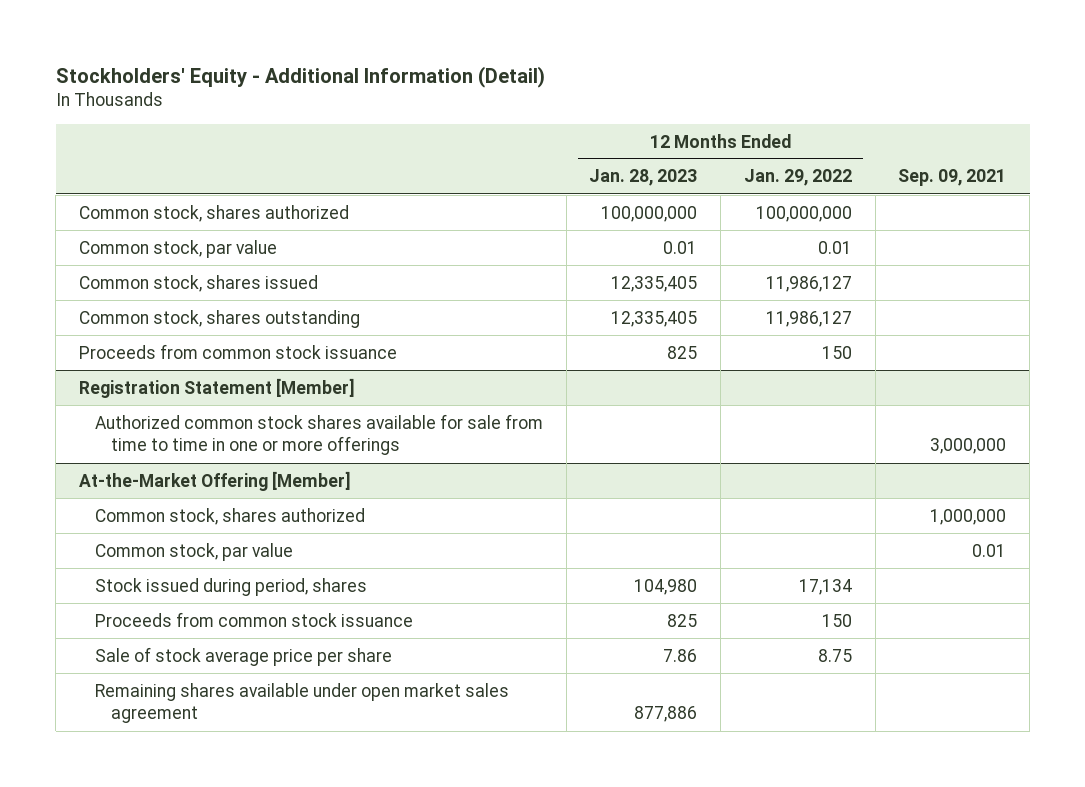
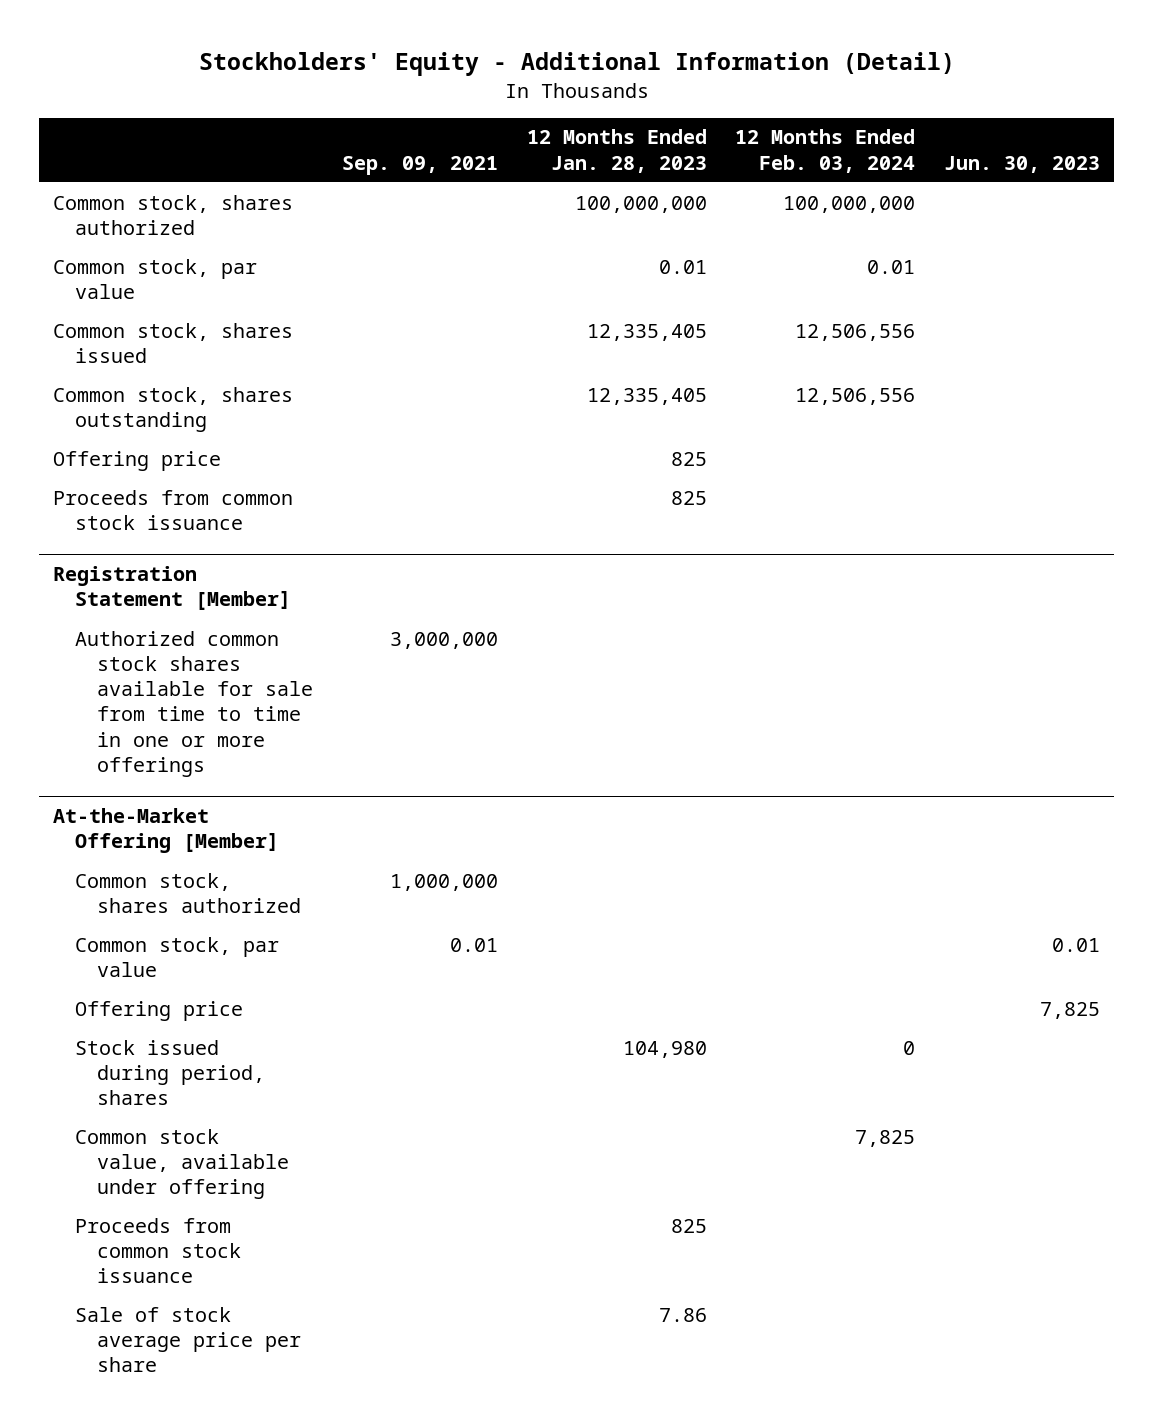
[743,169,852,187] Jan. 29, 2022 -> none
none -> [735,129,916,173] 12 Months Ended Feb. 03, 2024
none -> [944,155,1101,173] Jun. 30, 2023
none -> [53,450,222,471] Offering price
none -> [75,1000,244,1021] Offering price
none -> [75,1128,290,1200] Common stock value, available under offering
[94,682,509,724] Remaining shares available under open market sales agreement -> none

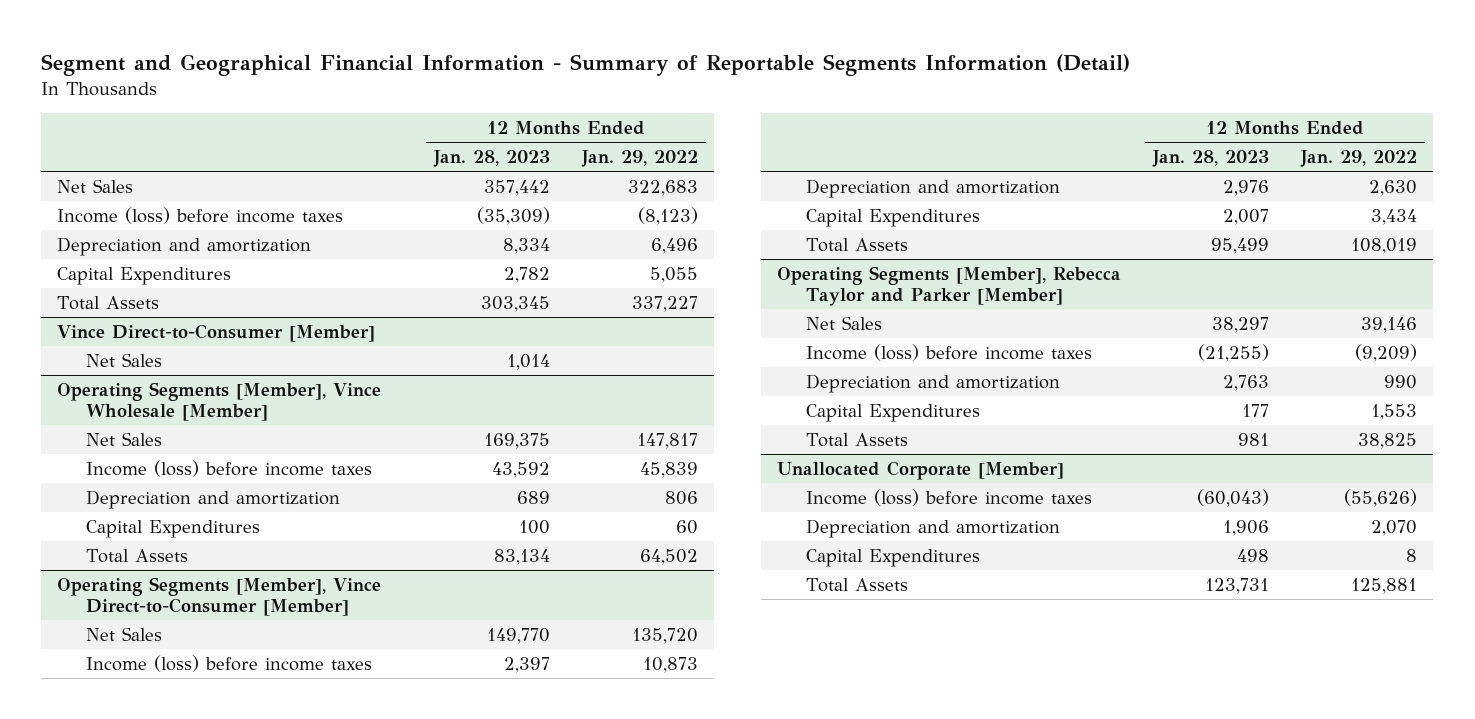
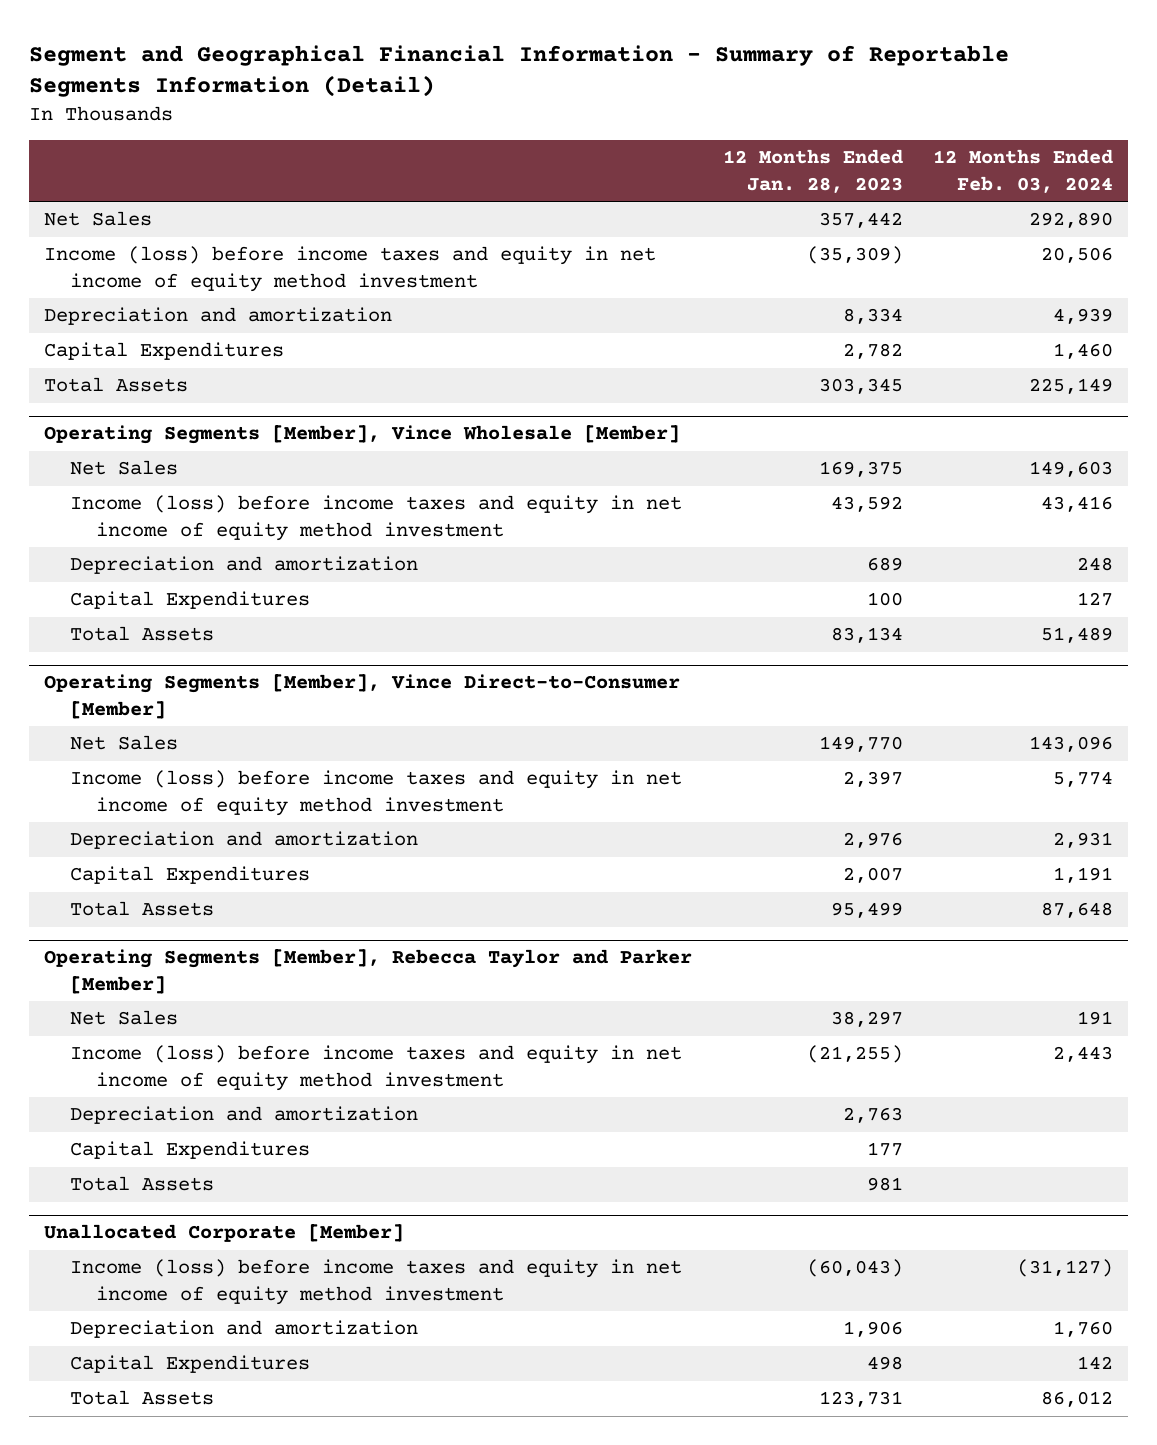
[581,150,699,168] Jan. 29, 2022 -> none
none -> [933,149,1114,193] 12 Months Ended Feb. 03, 2024
[57,206,344,224] Income (loss) before income taxes -> [44,246,657,292] Income (loss) before income taxes and equity in net income of equity method investment
[57,323,376,342] Vince Direct-to-Consumer [Member] -> none
[86,352,163,367] Net Sales -> none
[86,459,373,477] Income (loss) before income taxes -> [70,495,683,541] Income (loss) before income taxes and equity in net income of equity method investment
[86,654,373,672] Income (loss) before income taxes -> [70,770,683,816] Income (loss) before income taxes and equity in net income of equity method investment
[805,343,1092,361] Income (loss) before income taxes -> [70,1045,683,1091] Income (loss) before income taxes and equity in net income of equity method investment
[805,488,1092,506] Income (loss) before income taxes -> [70,1259,683,1305] Income (loss) before income taxes and equity in net income of equity method investment

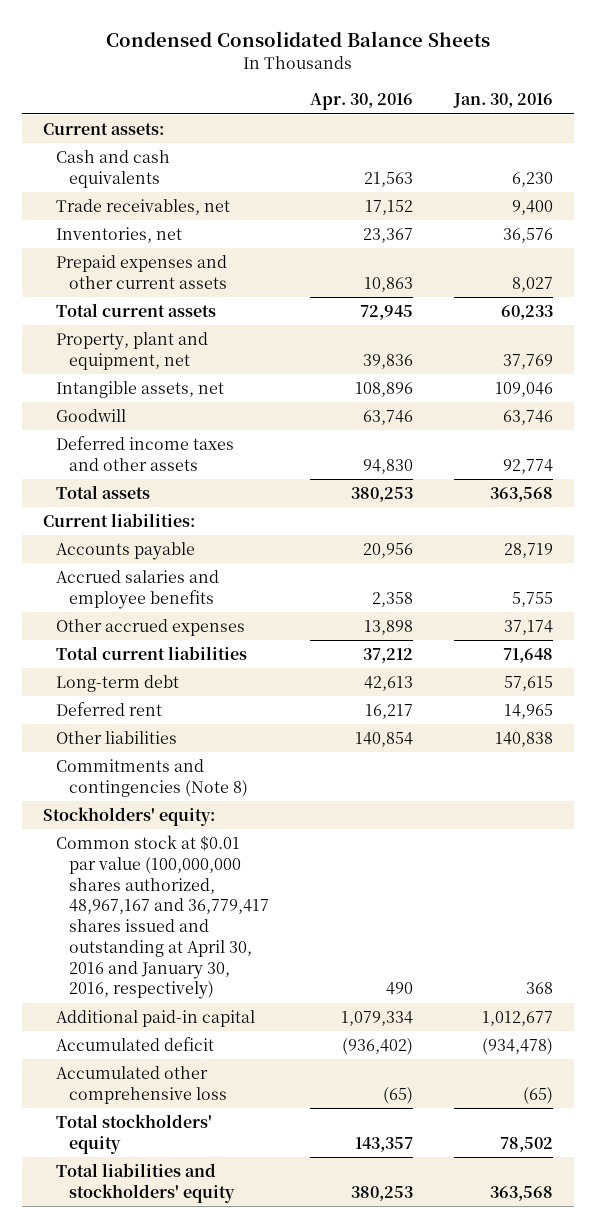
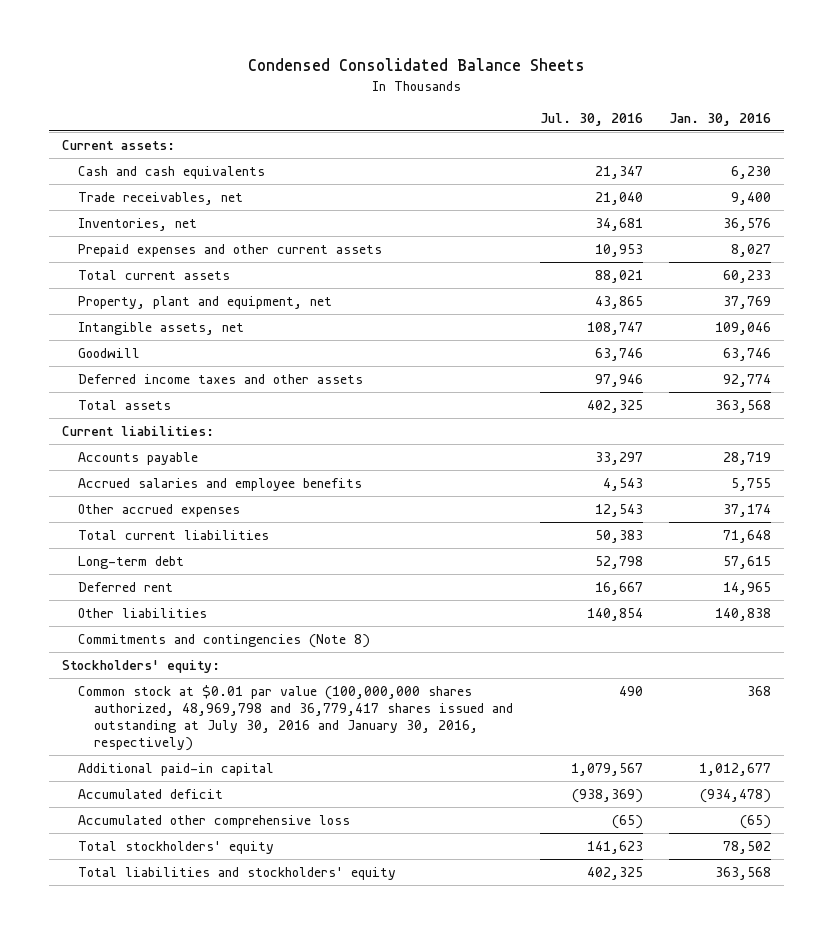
[309,93,413,111] Apr. 30, 2016 -> none
none -> [539,112,643,126] Jul. 30, 2016
[55,835,269,1000] Common stock at $0.01 par value (100,000,000 shares authorized, 48,967,167 and 36,779,417 shares issued and outstanding at April 30, 2016 and January 30, 2016, respectively) -> [78,684,514,752] Common stock at $0.01 par value (100,000,000 shares authorized, 48,969,798 and 36,779,417 shares issued and outstanding at July 30, 2016 and January 30, 2016, respectively)

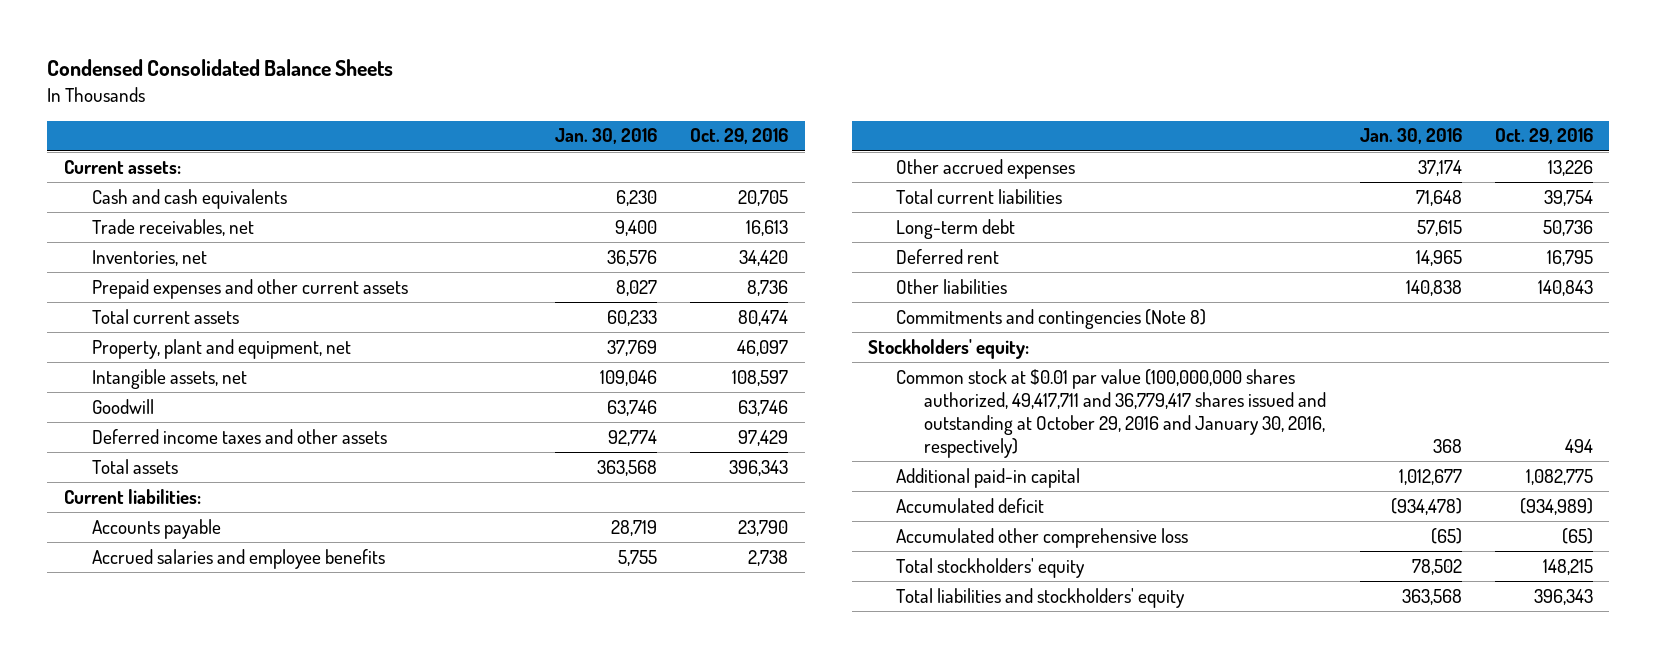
[539,112,643,126] Jul. 30, 2016 -> none
none -> [689,128,788,145] Oct. 29, 2016
[78,684,514,752] Common stock at $0.01 par value (100,000,000 shares authorized, 48,969,798 and 36,779,417 shares issued and outstanding at July 30, 2016 and January 30, 2016, respectively) -> [896,368,1327,458] Common stock at $0.01 par value (100,000,000 shares authorized, 49,417,711 and 36,779,417 shares issued and outstanding at October 29, 2016 and January 30, 2016, respectively)

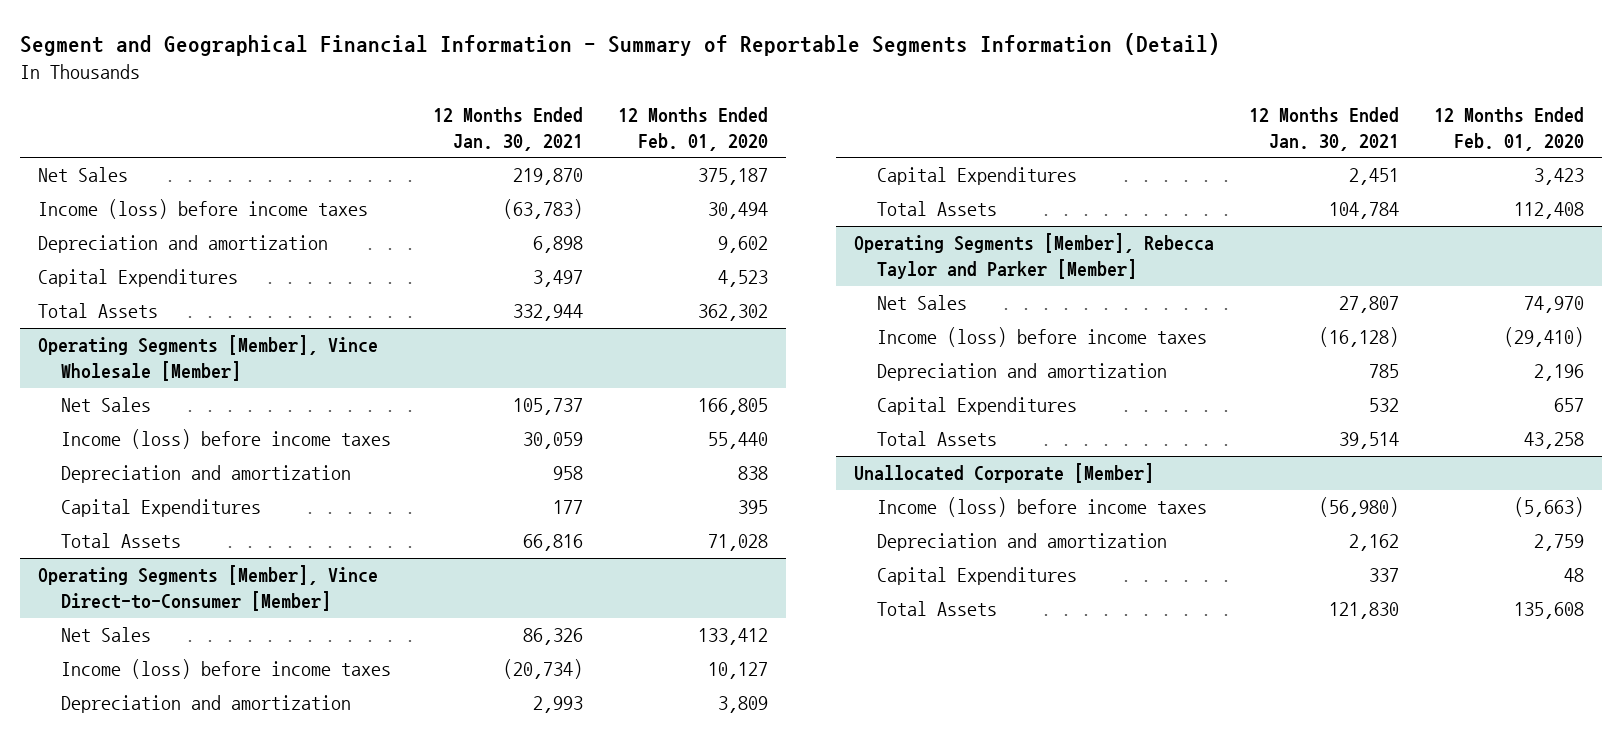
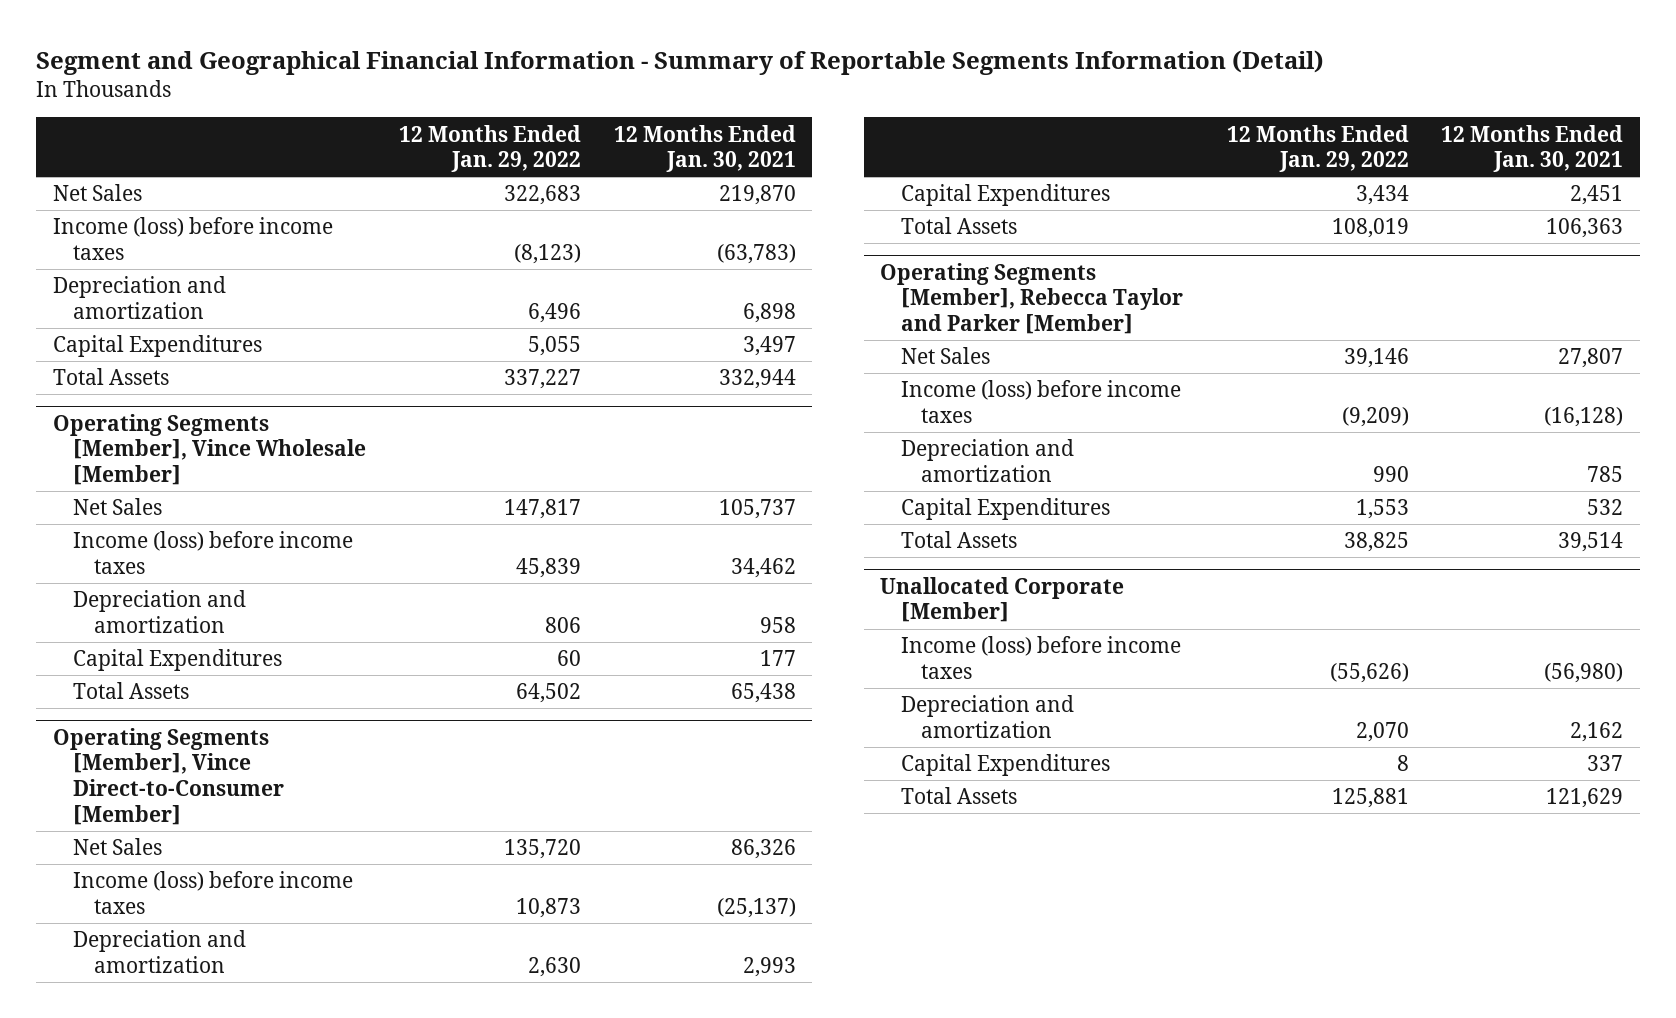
[618,107,769,151] 12 Months Ended Feb. 01, 2020 -> none
none -> [398,124,581,173] 12 Months Ended Jan. 29, 2022
[522,432,583,450] 30,059 -> [730,557,796,578] 34,462
[522,534,583,552] 66,816 -> [730,683,796,704] 65,438
[502,659,583,680] (20,734) -> [716,897,796,918] (25,137)
[1328,202,1399,220] 104,784 -> [1546,218,1624,239] 106,363
[1328,602,1399,620] 121,830 -> [1546,788,1624,809] 121,629

